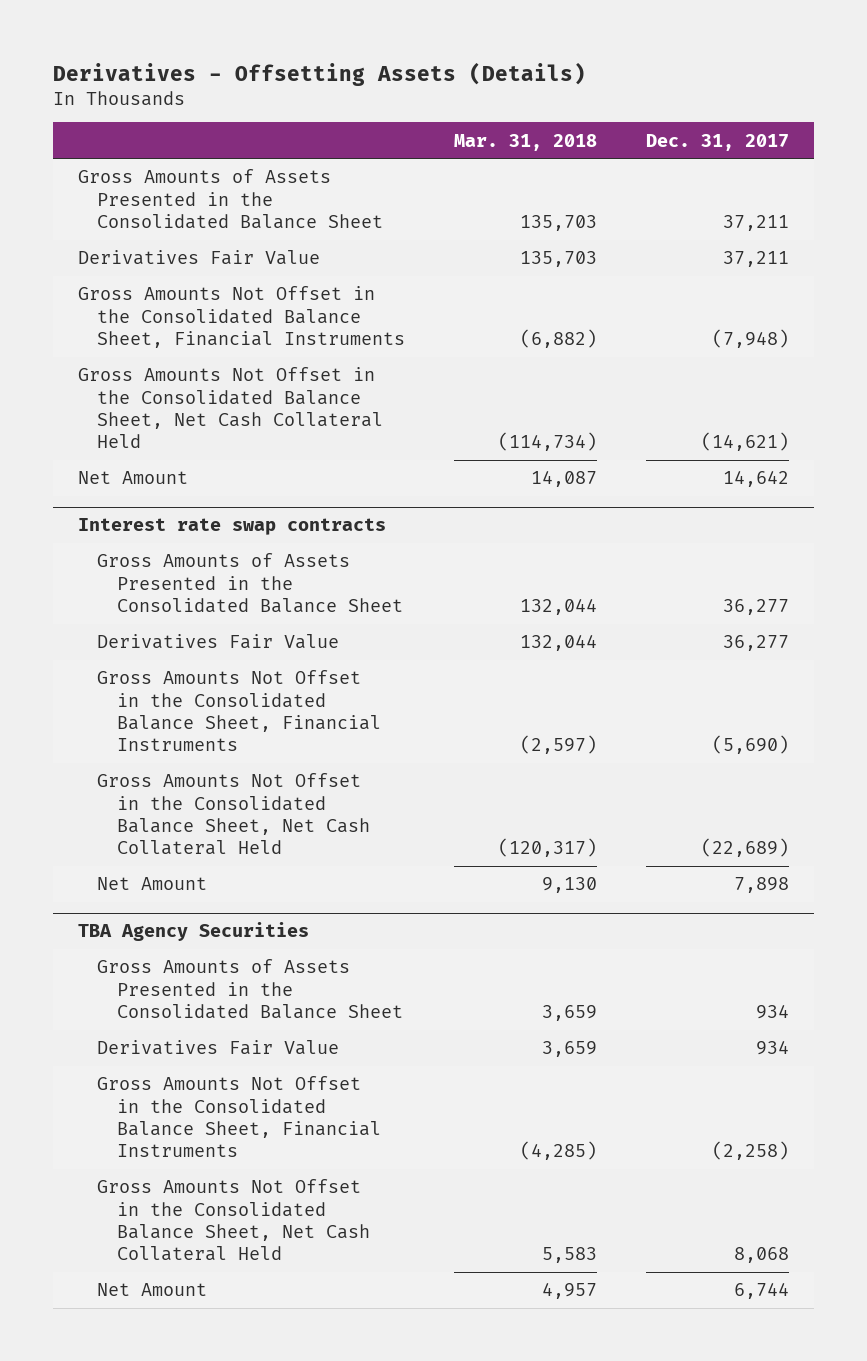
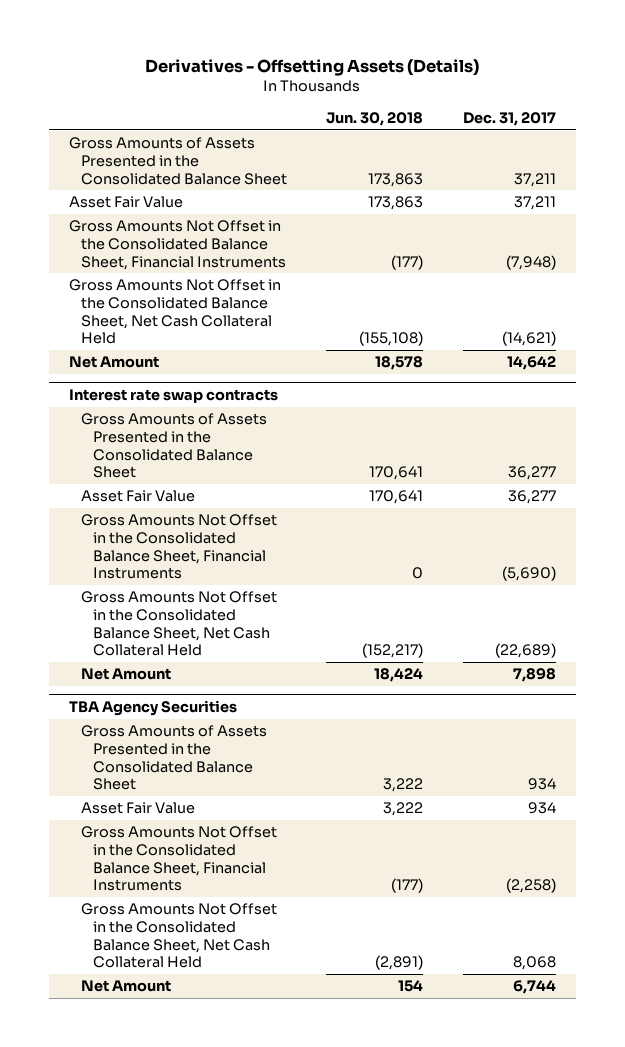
[454,133,598,151] Mar. 31, 2018 -> none
none -> [326,112,424,127] Jun. 30, 2018
[77,250,320,266] Derivatives Fair Value -> [68,196,183,209] Asset Fair Value
[97,634,340,650] Derivatives Fair Value -> [80,490,195,503] Asset Fair Value
[97,1040,340,1056] Derivatives Fair Value -> [80,802,195,815] Asset Fair Value

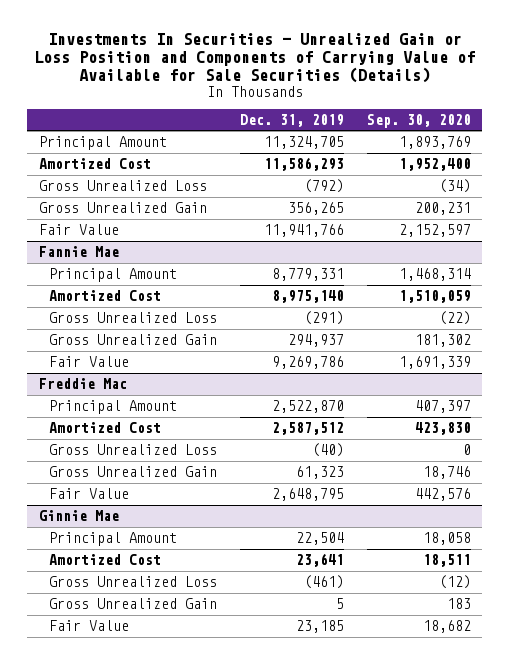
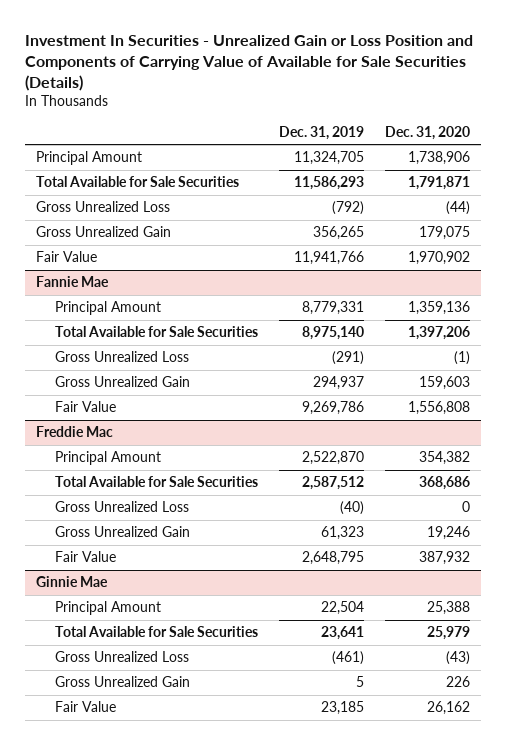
[33,33,475,84] Investments In Securities - Unrealized Gain or Loss Position and Components of Carrying Value of Available for Sale Securities (Details) -> [25,35,474,91] Investment In Securities - Unrealized Gain or Loss Position and Components of Carrying Value of Available for Sale Securities (Details)
[366,113,471,128] Sep. 30, 2020 -> none
none -> [385,125,471,140] Dec. 31, 2020
[38,158,151,170] Amortized Cost -> [35,176,239,188] Total Available for Sale Securities
[49,290,162,302] Amortized Cost -> [55,326,259,338] Total Available for Sale Securities
[49,422,162,434] Amortized Cost -> [55,476,259,488] Total Available for Sale Securities
[49,554,162,566] Amortized Cost -> [55,626,259,638] Total Available for Sale Securities

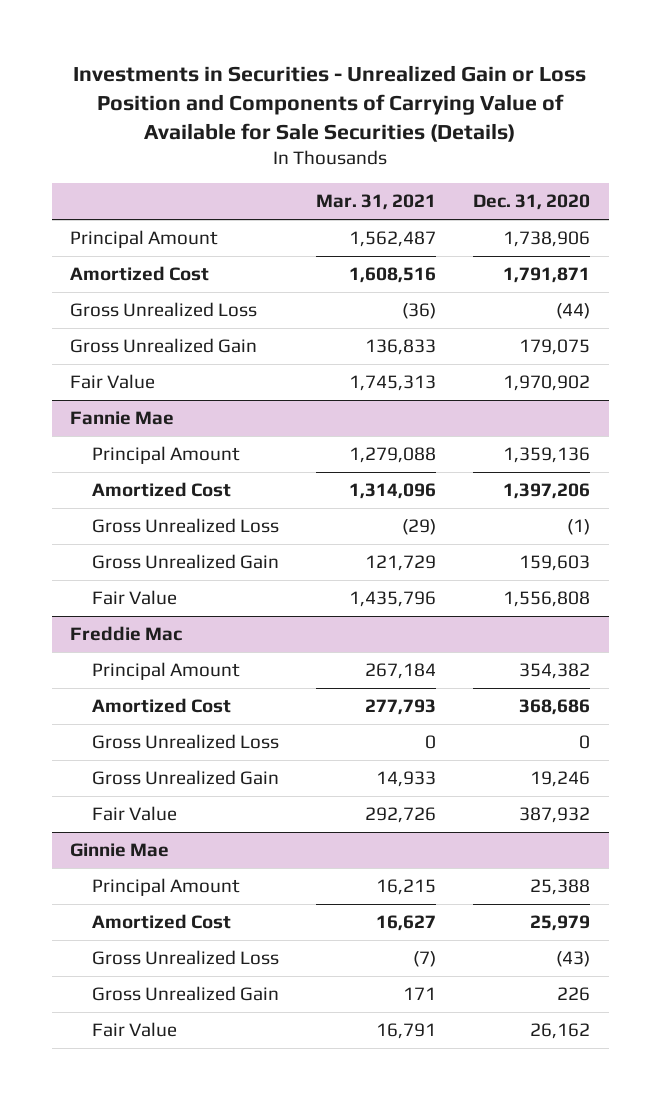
[25,35,474,91] Investment In Securities - Unrealized Gain or Loss Position and Components of Carrying Value of Available for Sale Securities (Details) -> [73,64,587,143] Investments in Securities - Unrealized Gain or Loss Position and Components of Carrying Value of Available for Sale Securities (Details)
[279,125,365,140] Dec. 31, 2019 -> none
none -> [316,194,437,211] Mar. 31, 2021
[35,176,239,188] Total Available for Sale Securities -> [70,266,210,282] Amortized Cost
[55,326,259,338] Total Available for Sale Securities -> [91,482,231,498] Amortized Cost
[55,476,259,488] Total Available for Sale Securities -> [91,698,231,714] Amortized Cost
[55,626,259,638] Total Available for Sale Securities -> [91,914,231,930] Amortized Cost

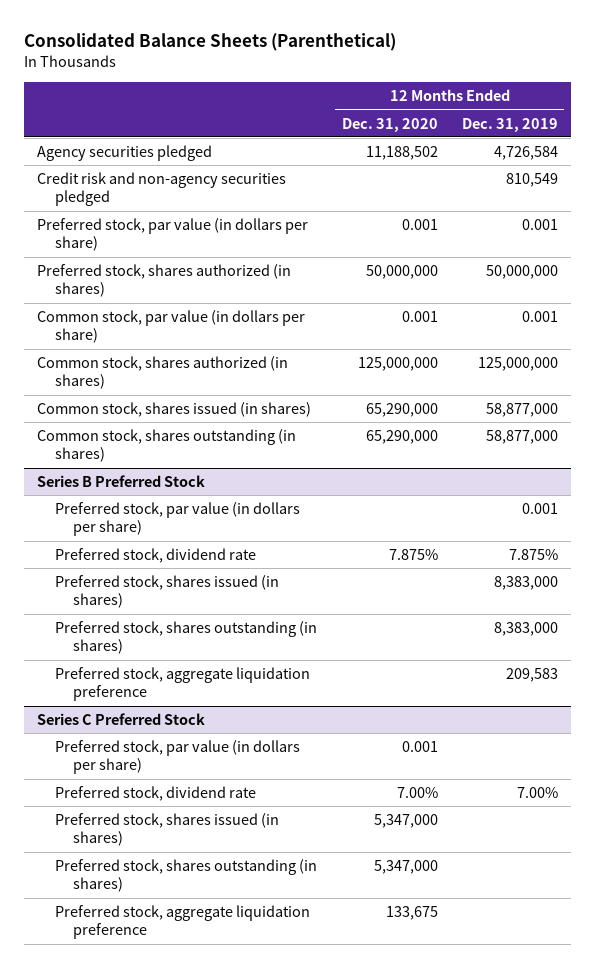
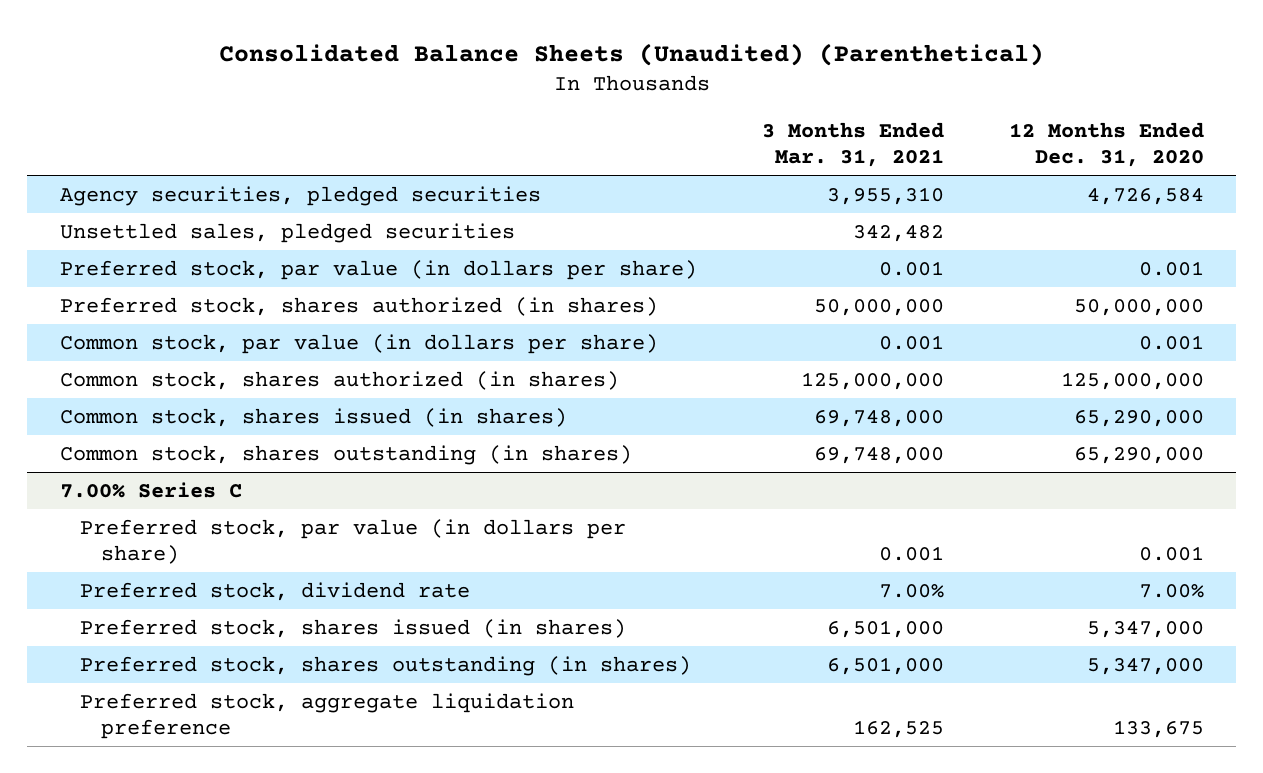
[24,33,397,52] Consolidated Balance Sheets (Parenthetical) -> [218,42,1044,66] Consolidated Balance Sheets (Unaudited) (Parenthetical)
[462,117,559,132] Dec. 31, 2019 -> none
none -> [761,122,944,168] 3 Months Ended Mar. 31, 2021
[36,172,286,207] Credit risk and non-agency securities pledged -> none
[36,145,212,162] Agency securities pledged -> [59,185,541,206] Agency securities, pledged securities
[365,146,438,161] 11,188,502 -> [1086,187,1204,205] 4,726,584
none -> [59,222,515,243] Unsettled sales, pledged securities
[36,475,205,488] Series B Preferred Stock -> none
[54,502,300,537] Preferred stock, par value (in dollars per share) -> none
[54,548,256,564] Preferred stock, dividend rate -> none
[54,575,279,609] Preferred stock, shares issued (in shares) -> none
[54,621,317,655] Preferred stock, shares outstanding (in shares) -> none
[54,667,310,702] Preferred stock, aggregate liquidation preference -> none
[36,713,205,726] Series C Preferred Stock -> [59,481,242,498] 7.00% Series C

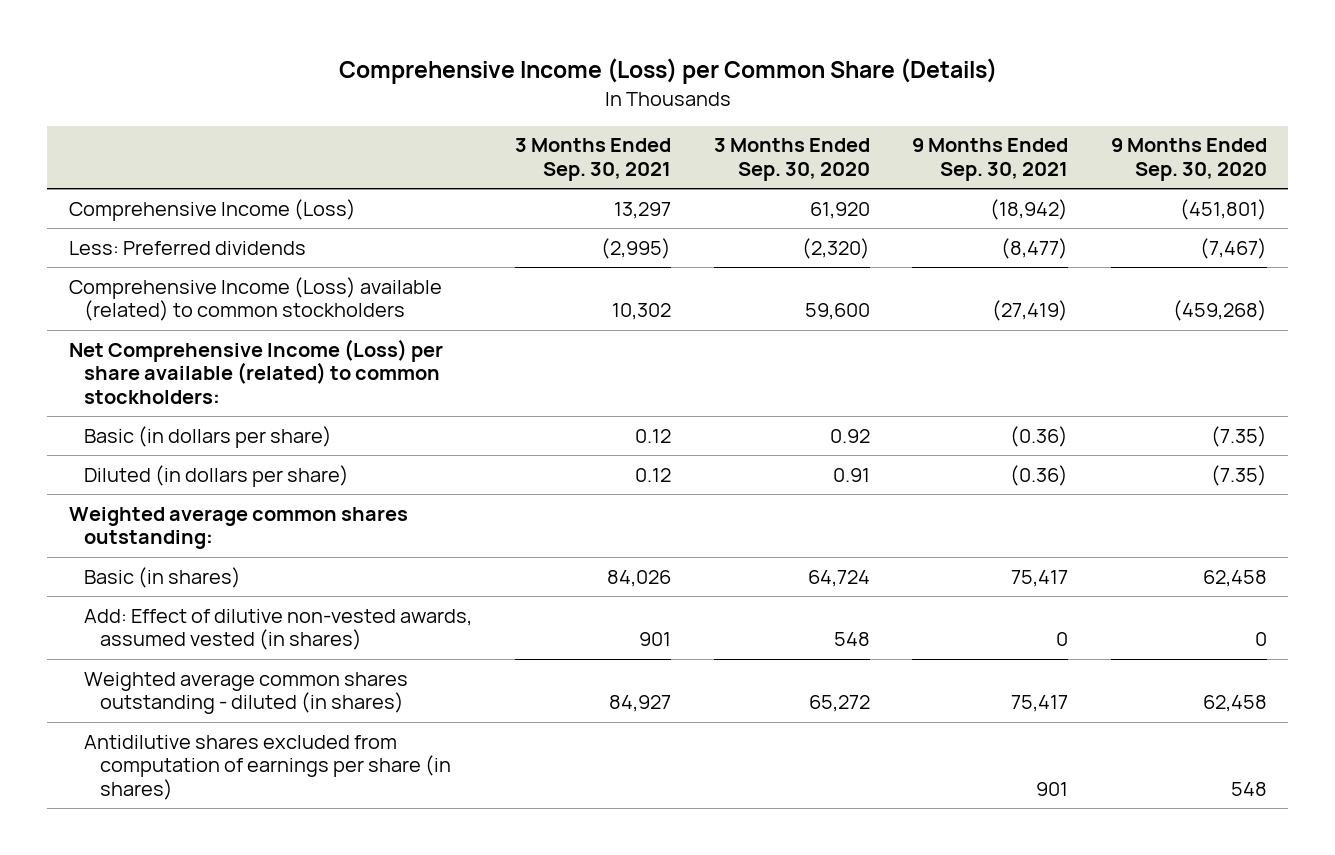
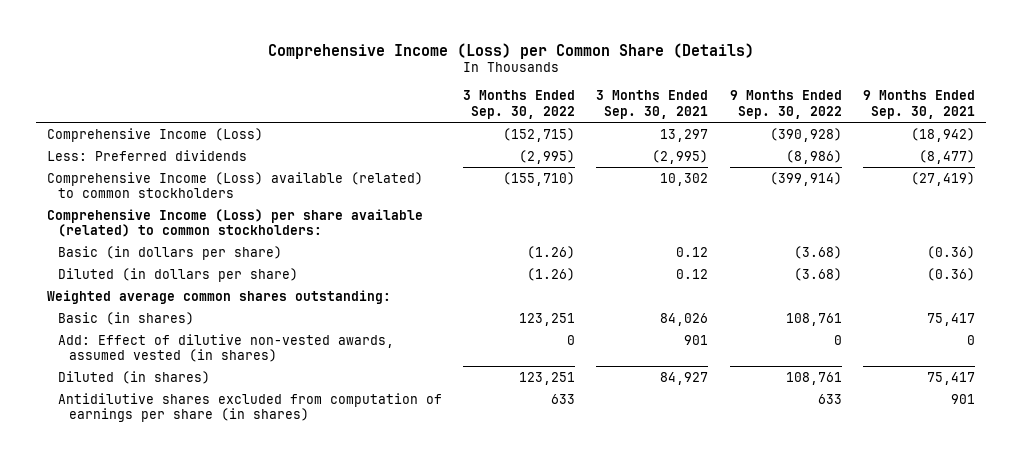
[713,138,870,182] 3 Months Ended Sep. 30, 2020 -> none
[1110,138,1267,182] 9 Months Ended Sep. 30, 2020 -> none
none -> [463,90,576,119] 3 Months Ended Sep. 30, 2022
none -> [729,90,842,119] 9 Months Ended Sep. 30, 2022
[68,338,443,405] Net Comprehensive Income (Loss) per share available (related) to common stockholders: -> [46,208,423,238] Comprehensive Income (Loss) per share available (related) to common stockholders:
[84,671,409,715] Weighted average common shares outstanding - diluted (in shares) -> [57,370,210,384] Diluted (in shares)

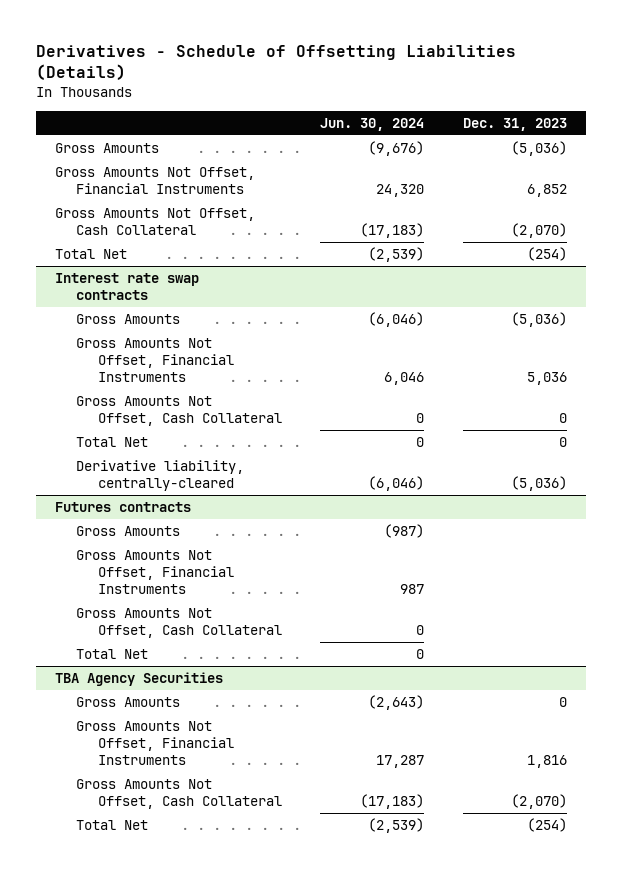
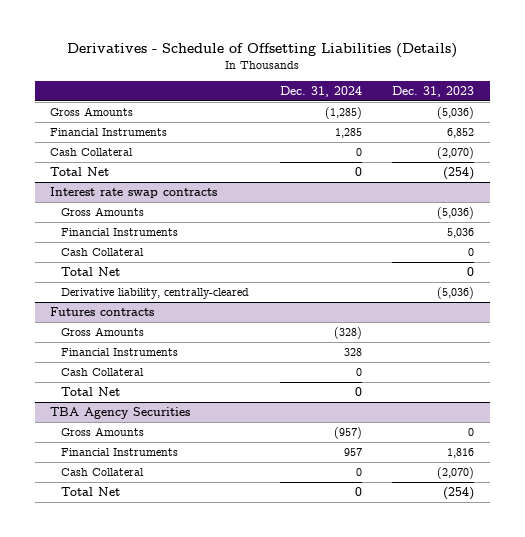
[320,117,425,131] Jun. 30, 2024 -> none
none -> [279,85,362,97] Dec. 31, 2024
[55,167,256,194] Gross Amounts Not Offset, Financial Instruments -> [50,128,168,137] Financial Instruments
[55,208,256,235] Gross Amounts Not Offset, Cash Collateral -> [50,148,134,157] Cash Collateral
[76,338,234,382] Gross Amounts Not Offset, Financial Instruments -> [61,228,179,237] Financial Instruments
[76,396,282,426] Gross Amounts Not Offset, Cash Collateral -> [61,248,145,257] Cash Collateral
[76,550,234,594] Gross Amounts Not Offset, Financial Instruments -> [61,348,179,357] Financial Instruments
[76,608,282,638] Gross Amounts Not Offset, Cash Collateral -> [61,368,145,377] Cash Collateral
[76,721,234,765] Gross Amounts Not Offset, Financial Instruments -> [61,448,179,457] Financial Instruments
[76,779,282,809] Gross Amounts Not Offset, Cash Collateral -> [61,468,145,477] Cash Collateral

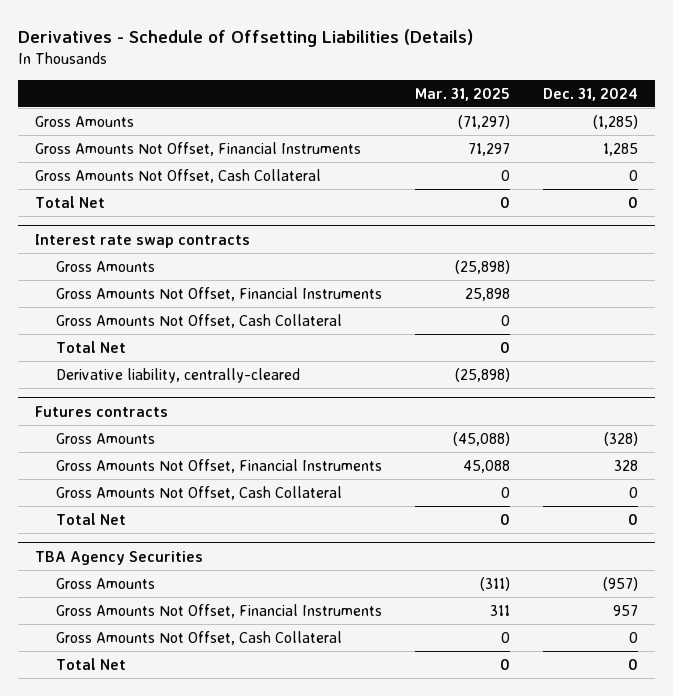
[392,85,475,97] Dec. 31, 2023 -> none
none -> [414,87,510,101] Mar. 31, 2025
[50,128,168,137] Financial Instruments -> [34,142,361,157] Gross Amounts Not Offset, Financial Instruments
[50,148,134,157] Cash Collateral -> [34,169,321,184] Gross Amounts Not Offset, Cash Collateral
[61,228,179,237] Financial Instruments -> [55,287,382,302] Gross Amounts Not Offset, Financial Instruments
[61,248,145,257] Cash Collateral -> [55,314,342,329] Gross Amounts Not Offset, Cash Collateral
[61,348,179,357] Financial Instruments -> [55,459,382,474] Gross Amounts Not Offset, Financial Instruments
[61,368,145,377] Cash Collateral -> [55,486,342,501] Gross Amounts Not Offset, Cash Collateral
[61,448,179,457] Financial Instruments -> [55,604,382,619] Gross Amounts Not Offset, Financial Instruments
[61,468,145,477] Cash Collateral -> [55,631,342,646] Gross Amounts Not Offset, Cash Collateral

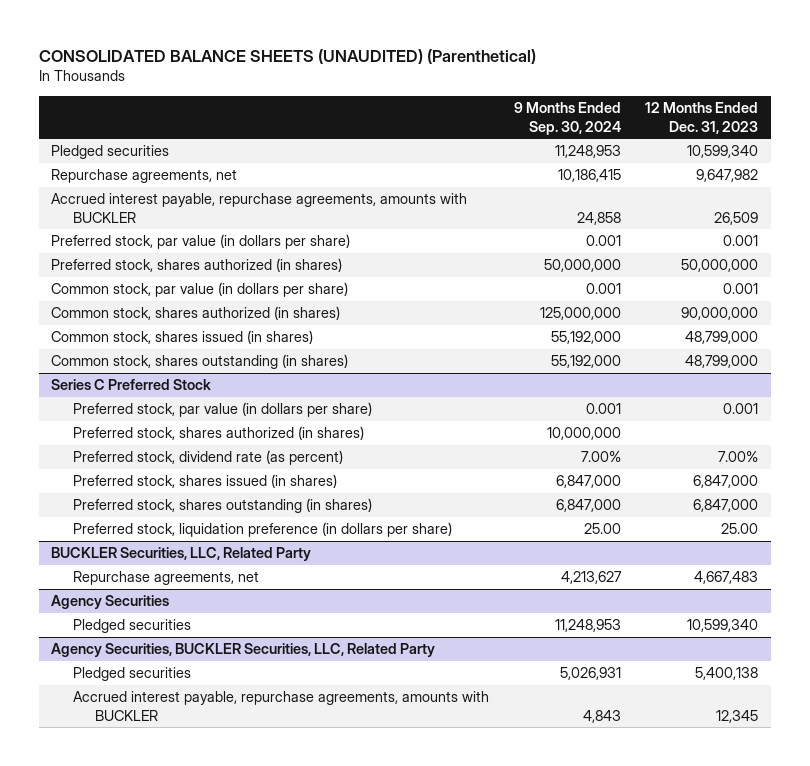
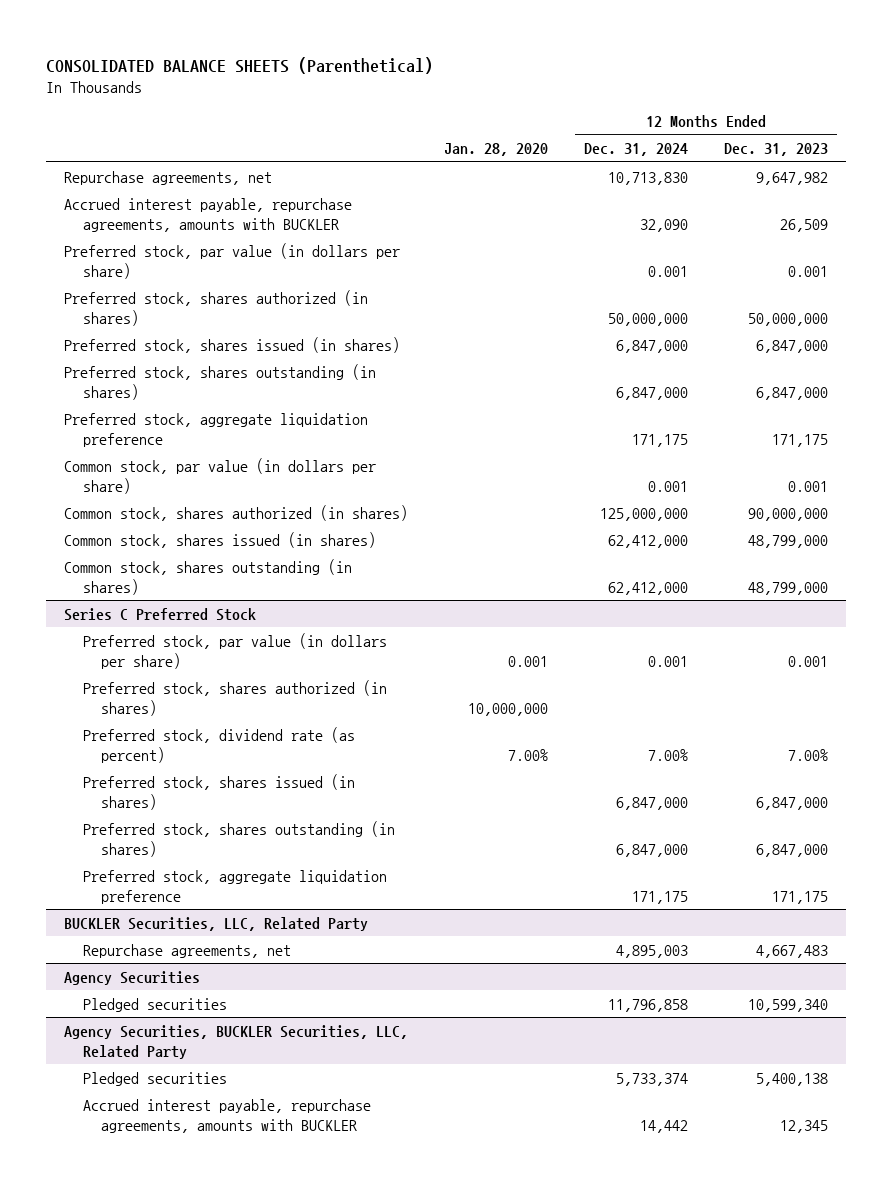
[39,48,537,64] CONSOLIDATED BALANCE SHEETS (UNAUDITED) (Parenthetical) -> [46,56,434,74] CONSOLIDATED BALANCE SHEETS (Parenthetical)
[513,102,621,135] 9 Months Ended Sep. 30, 2024 -> none
none -> [444,143,549,157] Jan. 28, 2020
none -> [584,143,689,157] Dec. 31, 2024
[51,145,170,160] Pledged securities -> none
none -> [64,336,401,353] Preferred stock, shares issued (in shares)
none -> [64,363,377,400] Preferred stock, shares outstanding (in shares)
none -> [64,412,369,447] Preferred stock, aggregate liquidation preference
[73,522,453,538] Preferred stock, liquidation preference (in dollars per share) -> none
none -> [82,869,387,904] Preferred stock, aggregate liquidation preference

